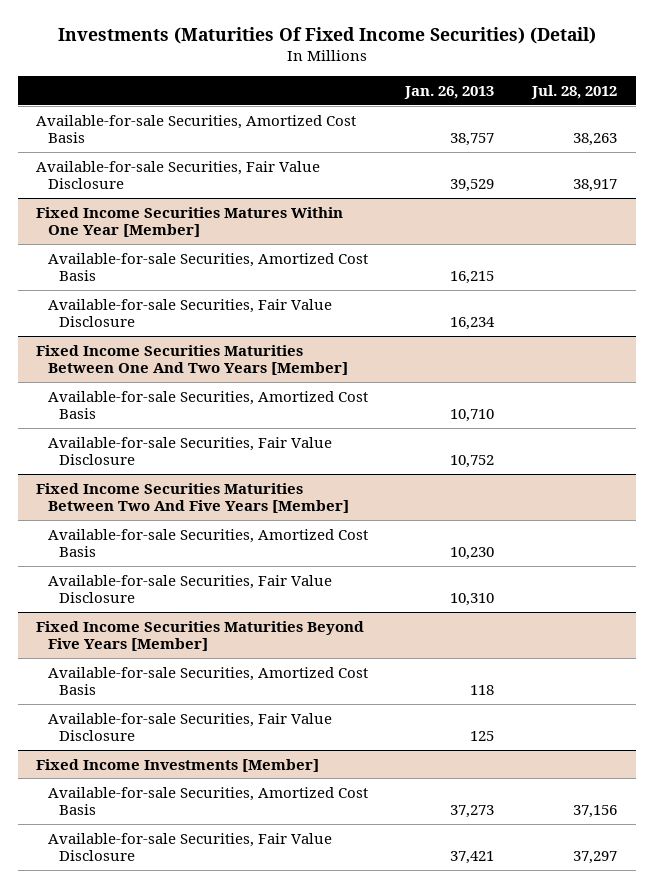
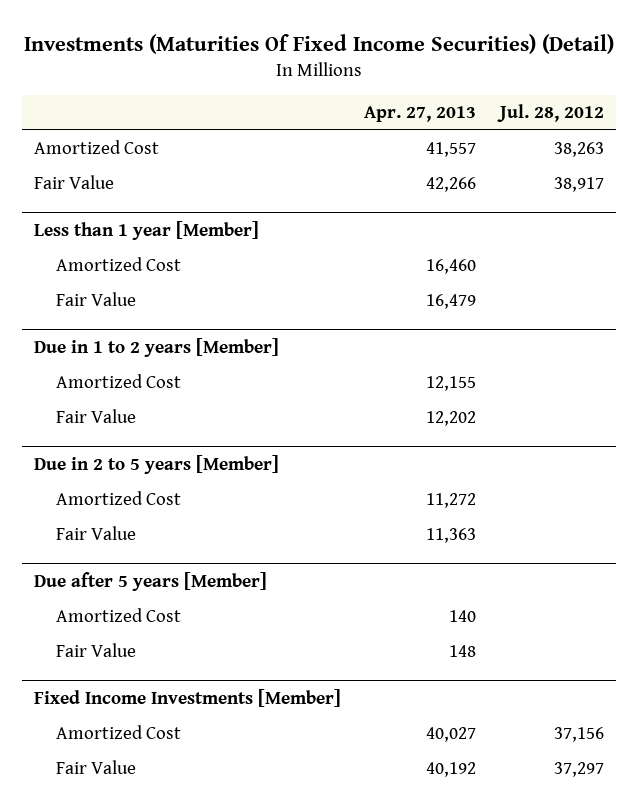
[404,85,495,99] Jan. 26, 2013 -> none
none -> [364,106,477,123] Apr. 27, 2013
[36,206,344,238] Fixed Income Securities Matures Within One Year [Member] -> none
[47,252,368,282] Available-for-sale Securities, Amortized Cost Basis -> none
[47,298,332,328] Available-for-sale Securities, Fair Value Disclosure -> none
[36,344,348,376] Fixed Income Securities Maturities Between One And Two Years [Member] -> none
[47,390,368,420] Available-for-sale Securities, Amortized Cost Basis -> none
[47,436,332,466] Available-for-sale Securities, Fair Value Disclosure -> none
[36,482,349,514] Fixed Income Securities Maturities Between Two And Five Years [Member] -> none
[47,528,368,558] Available-for-sale Securities, Amortized Cost Basis -> none
[47,574,332,604] Available-for-sale Securities, Fair Value Disclosure -> none
[36,620,365,652] Fixed Income Securities Maturities Beyond Five Years [Member] -> none
[47,666,368,696] Available-for-sale Securities, Amortized Cost Basis -> none
[47,712,332,742] Available-for-sale Securities, Fair Value Disclosure -> none
[36,114,357,144] Available-for-sale Securities, Amortized Cost Basis -> [33,140,159,155] Amortized Cost
[36,160,321,190] Available-for-sale Securities, Fair Value Disclosure -> [33,175,114,190] Fair Value
none -> [33,221,259,241] Less than 1 year [Member]
none -> [55,257,181,272] Amortized Cost
none -> [55,292,136,307] Fair Value
none -> [33,338,279,358] Due in 1 to 2 years [Member]
none -> [55,374,181,389] Amortized Cost
none -> [55,409,136,424] Fair Value
none -> [33,455,279,475] Due in 2 to 5 years [Member]
none -> [55,491,181,506] Amortized Cost
none -> [55,526,136,541] Fair Value
none -> [33,572,267,592] Due after 5 years [Member]
none -> [55,608,181,623] Amortized Cost
none -> [55,643,136,658] Fair Value
[47,786,368,816] Available-for-sale Securities, Amortized Cost Basis -> [55,725,181,740] Amortized Cost
[47,832,332,862] Available-for-sale Securities, Fair Value Disclosure -> [55,760,136,775] Fair Value

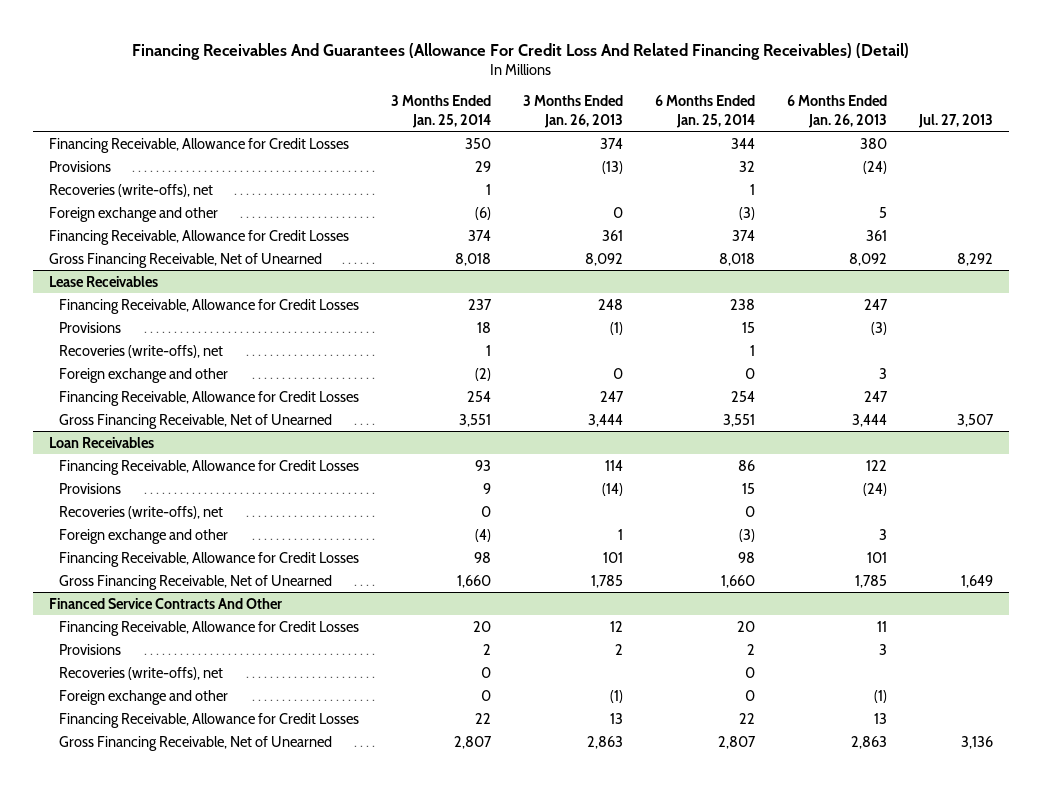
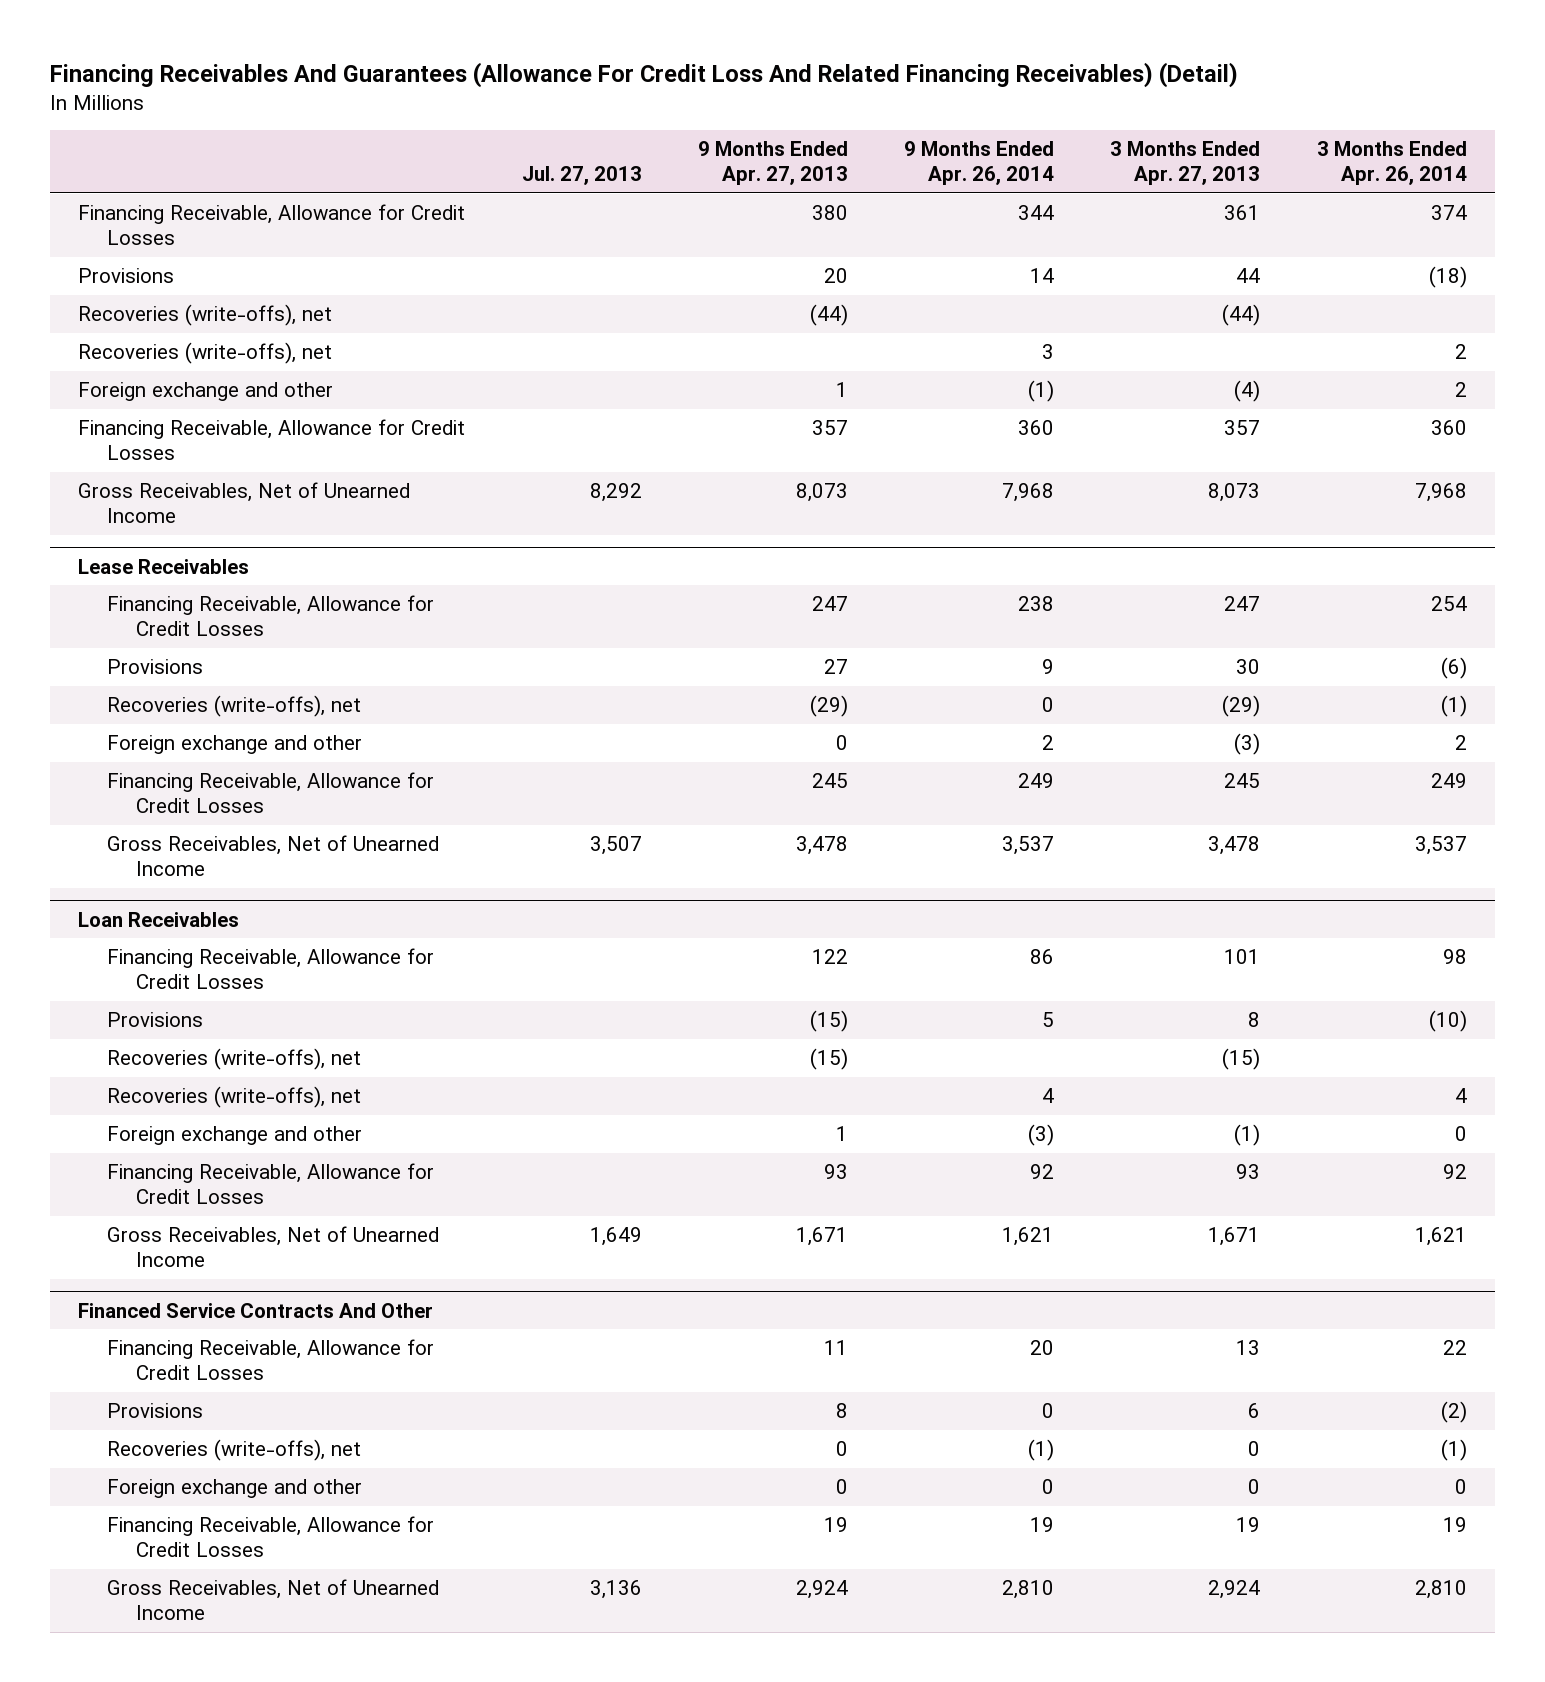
[391,95,492,129] 3 Months Ended Jan. 25, 2014 -> none
[523,95,624,129] 3 Months Ended Jan. 26, 2013 -> none
[655,95,756,129] 6 Months Ended Jan. 25, 2014 -> none
[787,95,888,129] 6 Months Ended Jan. 26, 2013 -> none
none -> [697,141,848,186] 9 Months Ended Apr. 27, 2013
none -> [904,141,1055,186] 9 Months Ended Apr. 26, 2014
none -> [1110,141,1261,186] 3 Months Ended Apr. 27, 2013
none -> [1316,141,1467,186] 3 Months Ended Apr. 26, 2014
none -> [78,342,333,365] Recoveries (write-offs), net
[49,252,323,268] Gross Financing Receivable, Net of Unearned -> [78,482,411,523] Gross Receivables, Net of Unearned Income
[59,413,333,429] Gross Financing Receivable, Net of Unearned -> [106,835,439,876] Gross Receivables, Net of Unearned Income
none -> [106,1086,361,1109] Recoveries (write-offs), net
[59,574,333,590] Gross Financing Receivable, Net of Unearned -> [106,1226,439,1267] Gross Receivables, Net of Unearned Income
[59,735,333,751] Gross Financing Receivable, Net of Unearned -> [106,1579,439,1620] Gross Receivables, Net of Unearned Income

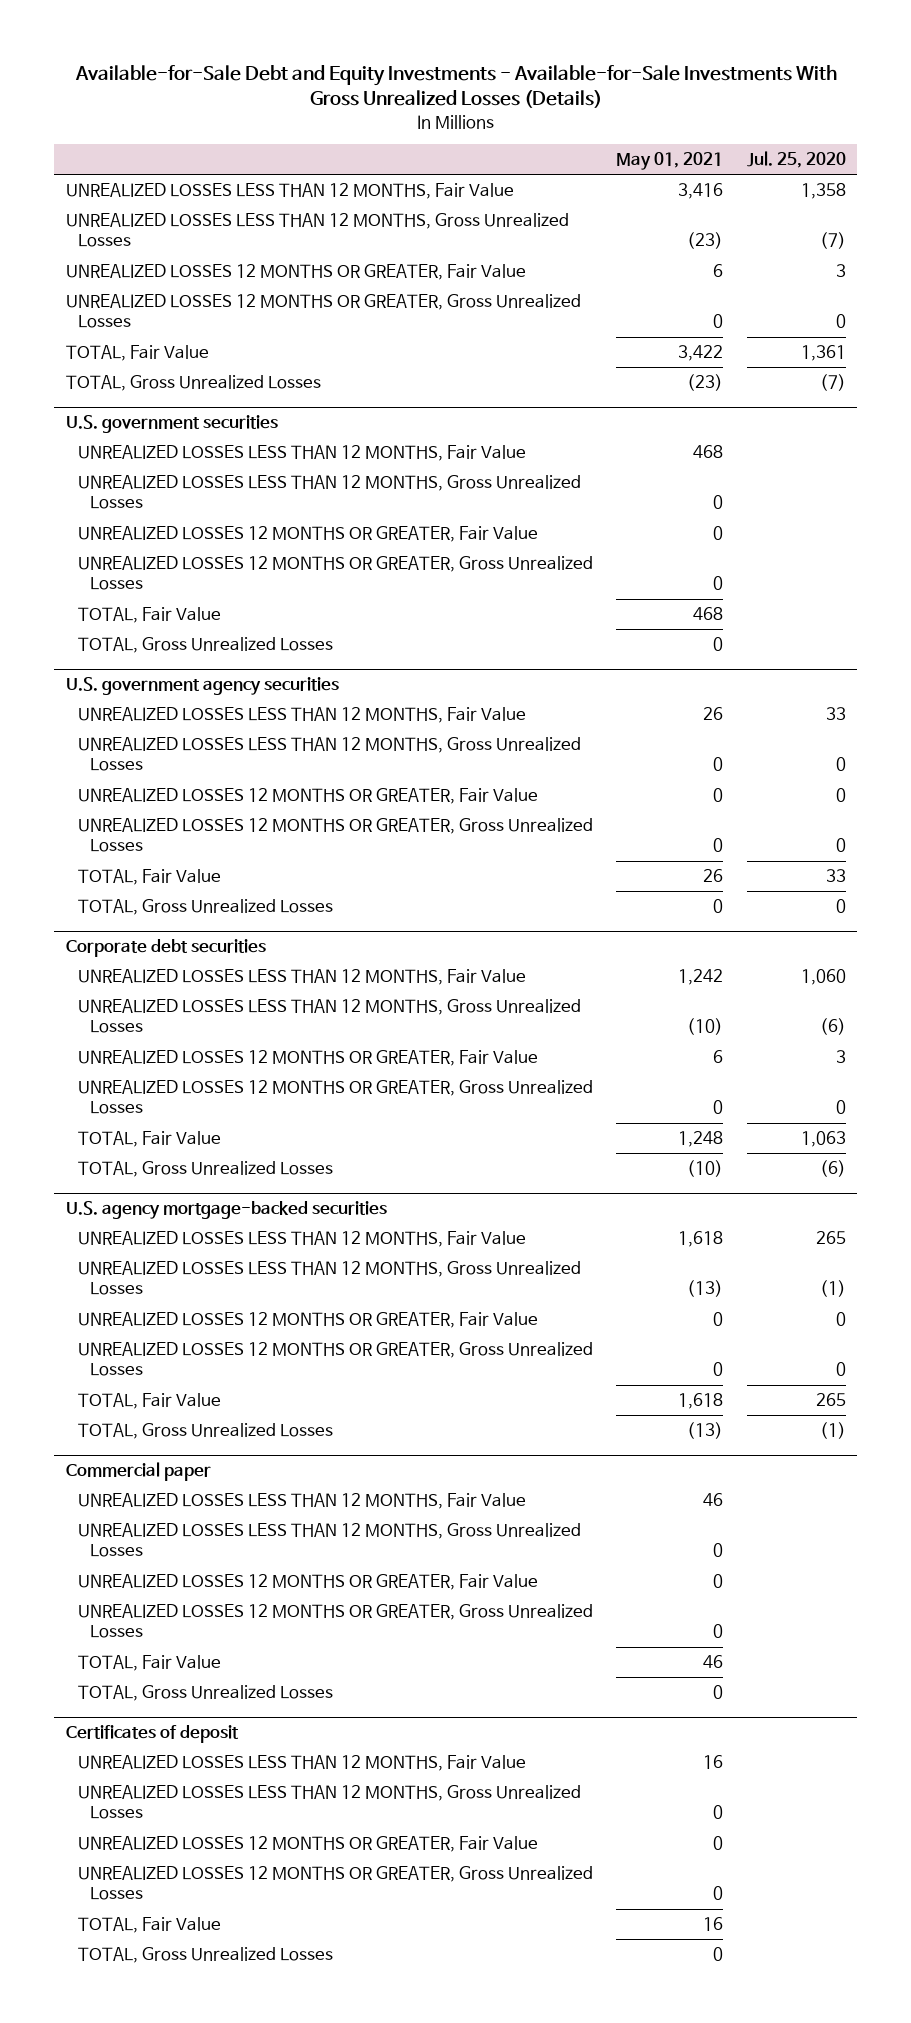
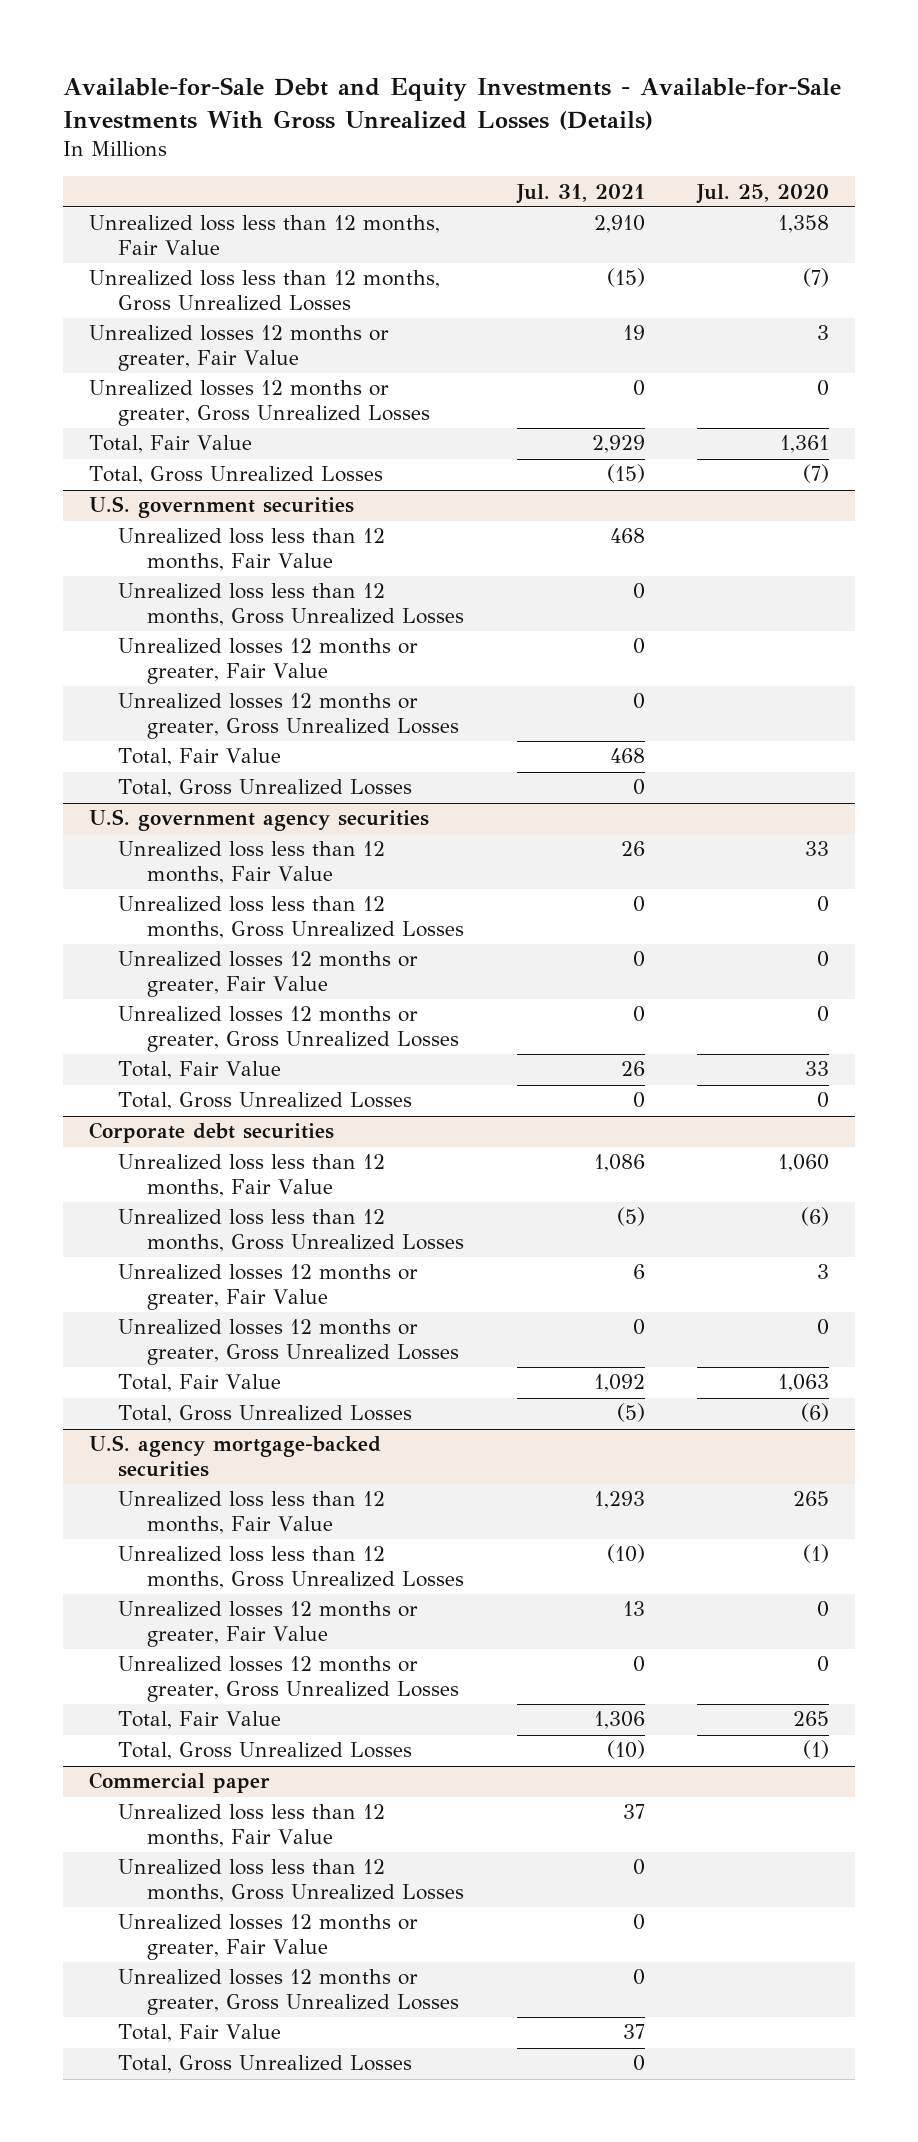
[616,152,724,171] May 01, 2021 -> none
none -> [515,183,645,204] Jul. 31, 2021
[65,183,514,200] UNREALIZED LOSSES LESS THAN 12 MONTHS, Fair Value -> [89,215,441,256] Unrealized loss less than 12 months, Fair Value
[65,213,569,248] UNREALIZED LOSSES LESS THAN 12 MONTHS, Gross Unrealized Losses -> [89,270,441,312] Unrealized loss less than 12 months, Gross Unrealized Losses
[65,264,526,281] UNREALIZED LOSSES 12 MONTHS OR GREATER, Fair Value -> [89,325,390,372] Unrealized losses 12 months or greater, Fair Value
[65,294,581,329] UNREALIZED LOSSES 12 MONTHS OR GREATER, Gross Unrealized Losses -> [89,380,431,427] Unrealized losses 12 months or greater, Gross Unrealized Losses
[65,345,209,362] TOTAL, Fair Value -> [89,435,253,454] Total, Fair Value
[65,375,321,392] TOTAL, Gross Unrealized Losses -> [89,466,384,485] Total, Gross Unrealized Losses
[77,445,526,462] UNREALIZED LOSSES LESS THAN 12 MONTHS, Fair Value -> [118,528,386,572] Unrealized loss less than 12 months, Fair Value
[77,475,581,510] UNREALIZED LOSSES LESS THAN 12 MONTHS, Gross Unrealized Losses -> [118,583,465,627] Unrealized loss less than 12 months, Gross Unrealized Losses
[77,526,538,543] UNREALIZED LOSSES 12 MONTHS OR GREATER, Fair Value -> [118,638,419,685] Unrealized losses 12 months or greater, Fair Value
[77,556,593,591] UNREALIZED LOSSES 12 MONTHS OR GREATER, Gross Unrealized Losses -> [118,693,460,740] Unrealized losses 12 months or greater, Gross Unrealized Losses
[77,607,221,624] TOTAL, Fair Value -> [118,748,282,767] Total, Fair Value
[77,637,333,654] TOTAL, Gross Unrealized Losses -> [118,779,413,798] Total, Gross Unrealized Losses
[77,707,526,724] UNREALIZED LOSSES LESS THAN 12 MONTHS, Fair Value -> [118,841,386,885] Unrealized loss less than 12 months, Fair Value
[77,737,581,772] UNREALIZED LOSSES LESS THAN 12 MONTHS, Gross Unrealized Losses -> [118,896,465,940] Unrealized loss less than 12 months, Gross Unrealized Losses
[77,788,538,805] UNREALIZED LOSSES 12 MONTHS OR GREATER, Fair Value -> [118,951,419,998] Unrealized losses 12 months or greater, Fair Value
[77,818,593,853] UNREALIZED LOSSES 12 MONTHS OR GREATER, Gross Unrealized Losses -> [118,1006,460,1053] Unrealized losses 12 months or greater, Gross Unrealized Losses
[77,869,221,886] TOTAL, Fair Value -> [118,1061,282,1080] Total, Fair Value
[77,899,333,916] TOTAL, Gross Unrealized Losses -> [118,1092,413,1111] Total, Gross Unrealized Losses
[77,969,526,986] UNREALIZED LOSSES LESS THAN 12 MONTHS, Fair Value -> [118,1154,386,1198] Unrealized loss less than 12 months, Fair Value
[77,999,581,1034] UNREALIZED LOSSES LESS THAN 12 MONTHS, Gross Unrealized Losses -> [118,1209,465,1253] Unrealized loss less than 12 months, Gross Unrealized Losses
[77,1050,538,1067] UNREALIZED LOSSES 12 MONTHS OR GREATER, Fair Value -> [118,1264,419,1311] Unrealized losses 12 months or greater, Fair Value
[77,1080,593,1115] UNREALIZED LOSSES 12 MONTHS OR GREATER, Gross Unrealized Losses -> [118,1319,460,1366] Unrealized losses 12 months or greater, Gross Unrealized Losses
[77,1131,221,1148] TOTAL, Fair Value -> [118,1374,282,1393] Total, Fair Value
[77,1161,333,1178] TOTAL, Gross Unrealized Losses -> [118,1405,413,1424] Total, Gross Unrealized Losses
[77,1231,526,1248] UNREALIZED LOSSES LESS THAN 12 MONTHS, Fair Value -> [118,1491,386,1535] Unrealized loss less than 12 months, Fair Value
[77,1261,581,1296] UNREALIZED LOSSES LESS THAN 12 MONTHS, Gross Unrealized Losses -> [118,1546,465,1590] Unrealized loss less than 12 months, Gross Unrealized Losses
[77,1312,538,1329] UNREALIZED LOSSES 12 MONTHS OR GREATER, Fair Value -> [118,1601,419,1648] Unrealized losses 12 months or greater, Fair Value
[77,1342,593,1377] UNREALIZED LOSSES 12 MONTHS OR GREATER, Gross Unrealized Losses -> [118,1656,460,1703] Unrealized losses 12 months or greater, Gross Unrealized Losses
[77,1393,221,1410] TOTAL, Fair Value -> [118,1711,282,1730] Total, Fair Value
[77,1423,333,1440] TOTAL, Gross Unrealized Losses -> [118,1742,413,1761] Total, Gross Unrealized Losses
[65,1725,239,1744] Certificates of deposit -> none
[77,1755,526,1772] UNREALIZED LOSSES LESS THAN 12 MONTHS, Fair Value -> none
[77,1785,581,1820] UNREALIZED LOSSES LESS THAN 12 MONTHS, Gross Unrealized Losses -> none
[77,1836,538,1853] UNREALIZED LOSSES 12 MONTHS OR GREATER, Fair Value -> none
[77,1866,593,1901] UNREALIZED LOSSES 12 MONTHS OR GREATER, Gross Unrealized Losses -> none
[77,1917,221,1934] TOTAL, Fair Value -> none
[77,1947,333,1964] TOTAL, Gross Unrealized Losses -> none
[77,1493,526,1510] UNREALIZED LOSSES LESS THAN 12 MONTHS, Fair Value -> [118,1804,386,1848] Unrealized loss less than 12 months, Fair Value
[77,1523,581,1558] UNREALIZED LOSSES LESS THAN 12 MONTHS, Gross Unrealized Losses -> [118,1859,465,1903] Unrealized loss less than 12 months, Gross Unrealized Losses
[77,1574,538,1591] UNREALIZED LOSSES 12 MONTHS OR GREATER, Fair Value -> [118,1914,419,1961] Unrealized losses 12 months or greater, Fair Value
[77,1604,593,1639] UNREALIZED LOSSES 12 MONTHS OR GREATER, Gross Unrealized Losses -> [118,1969,460,2016] Unrealized losses 12 months or greater, Gross Unrealized Losses
[77,1655,221,1672] TOTAL, Fair Value -> [118,2024,282,2043] Total, Fair Value
[77,1685,333,1702] TOTAL, Gross Unrealized Losses -> [118,2055,413,2074] Total, Gross Unrealized Losses

